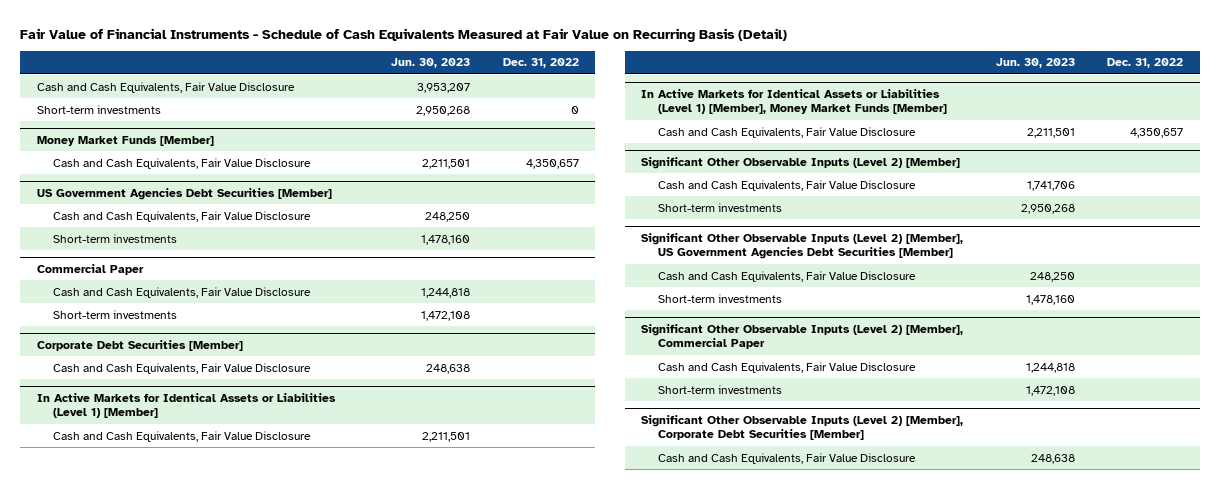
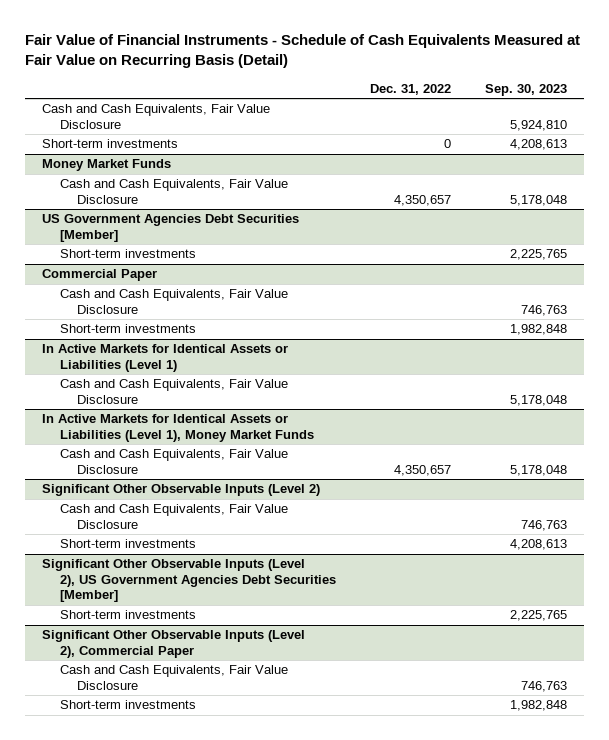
[391,58,471,69] Jun. 30, 2023 -> none
none -> [485,83,568,96] Sep. 30, 2023
[36,135,214,146] Money Market Funds [Member] -> [42,159,172,172] Money Market Funds
[53,210,312,222] Cash and Cash Equivalents, Fair Value Disclosure -> none
[36,339,243,351] Corporate Debt Securities [Member] -> none
[53,362,312,374] Cash and Cash Equivalents, Fair Value Disclosure -> none
[36,392,336,419] In Active Markets for Identical Assets or Liabilities (Level 1) [Member] -> [42,344,289,372] In Active Markets for Identical Assets or Liabilities (Level 1)
[641,88,948,115] In Active Markets for Identical Assets or Liabilities (Level 1) [Member], Money Market Funds [Member] -> [42,414,314,442] In Active Markets for Identical Assets or Liabilities (Level 1), Money Market Funds
[641,156,961,169] Significant Other Observable Inputs (Level 2) [Member] -> [42,484,321,497] Significant Other Observable Inputs (Level 2)
[658,270,917,282] Cash and Cash Equivalents, Fair Value Disclosure -> none
[641,232,964,260] Significant Other Observable Inputs (Level 2) [Member], US Government Agencies Debt Securities [Member] -> [42,559,336,603] Significant Other Observable Inputs (Level 2), US Government Agencies Debt Securities [Member]
[641,323,964,350] Significant Other Observable Inputs (Level 2) [Member], Commercial Paper -> [42,630,306,658] Significant Other Observable Inputs (Level 2), Commercial Paper
[641,414,964,441] Significant Other Observable Inputs (Level 2) [Member], Corporate Debt Securities [Member] -> none
[658,452,917,464] Cash and Cash Equivalents, Fair Value Disclosure -> none

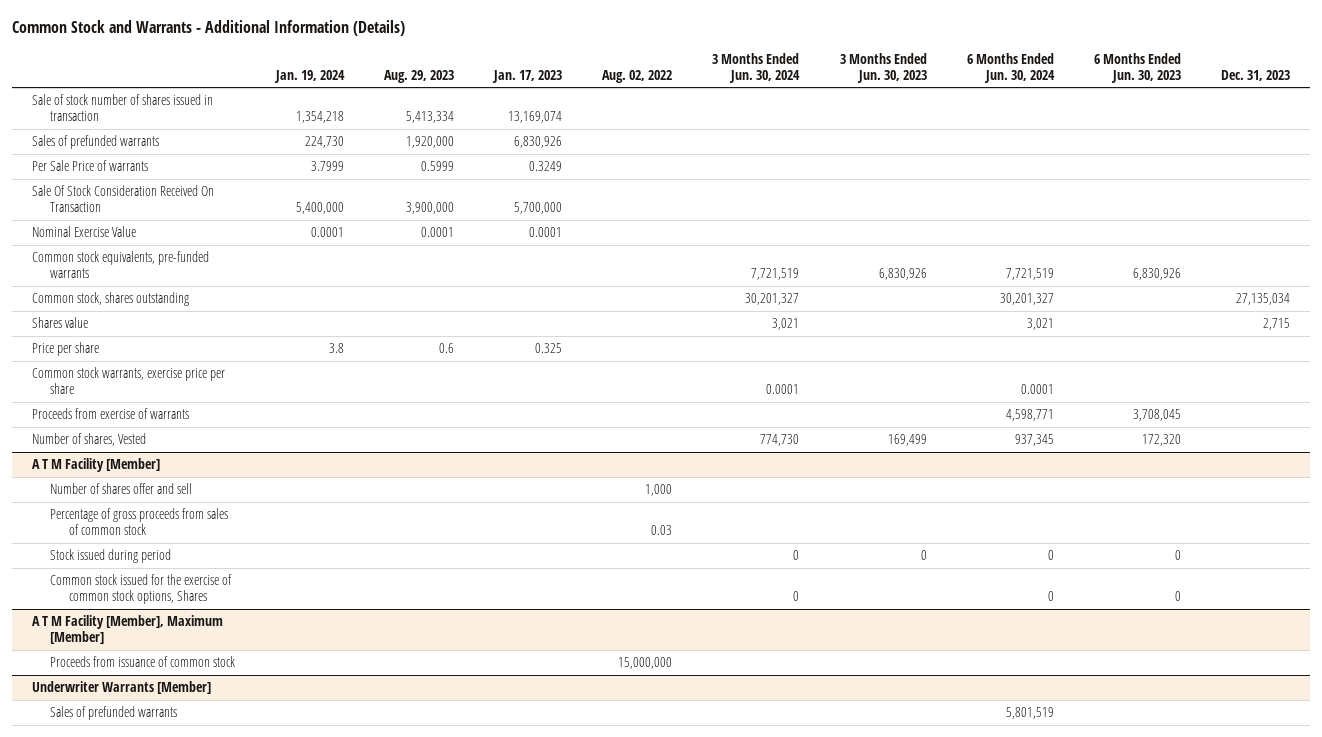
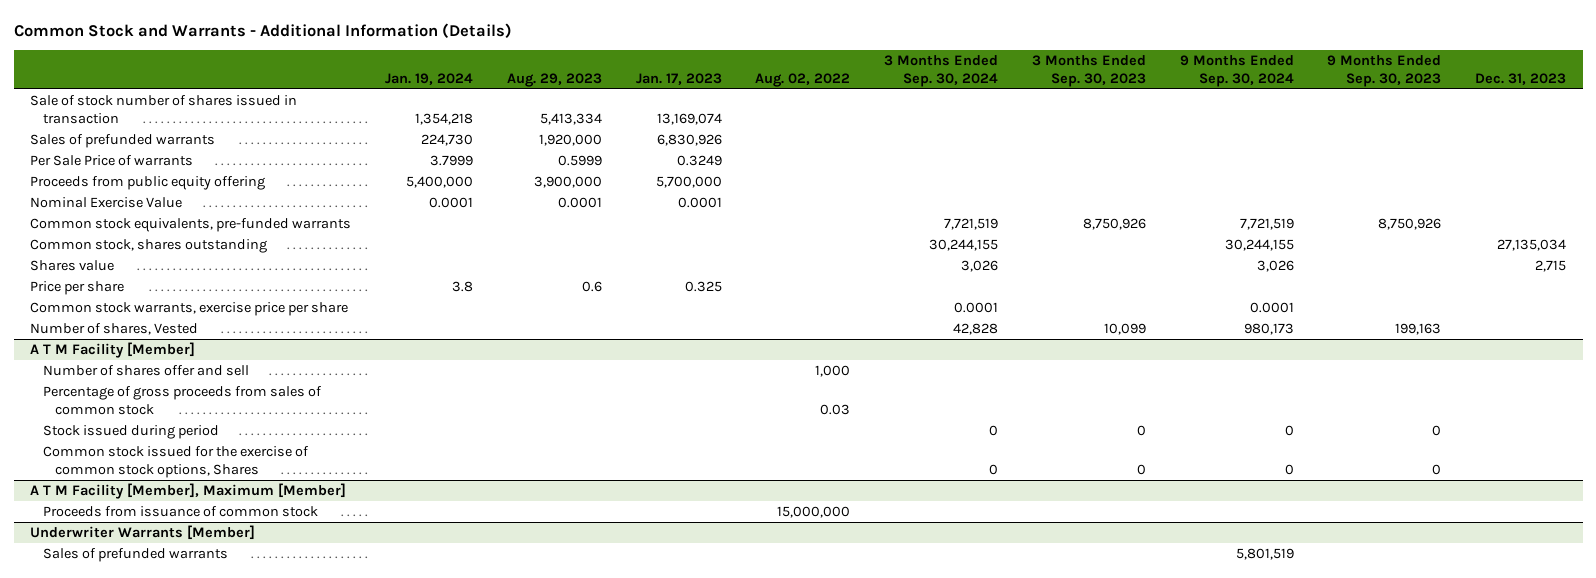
[712,52,801,83] 3 Months Ended Jun. 30, 2024 -> none
[839,52,927,83] 3 Months Ended Jun. 30, 2023 -> none
[966,52,1055,83] 6 Months Ended Jun. 30, 2024 -> none
[1094,52,1182,83] 6 Months Ended Jun. 30, 2023 -> none
none -> [884,55,999,87] 3 Months Ended Sep. 30, 2024
none -> [1031,55,1146,87] 3 Months Ended Sep. 30, 2023
none -> [1179,55,1294,87] 9 Months Ended Sep. 30, 2024
none -> [1327,55,1442,87] 9 Months Ended Sep. 30, 2023
[31,185,214,213] Sale Of Stock Consideration Received On Transaction -> [30,176,266,191] Proceeds from public equity offering
[31,408,189,420] Proceeds from exercise of warrants -> none

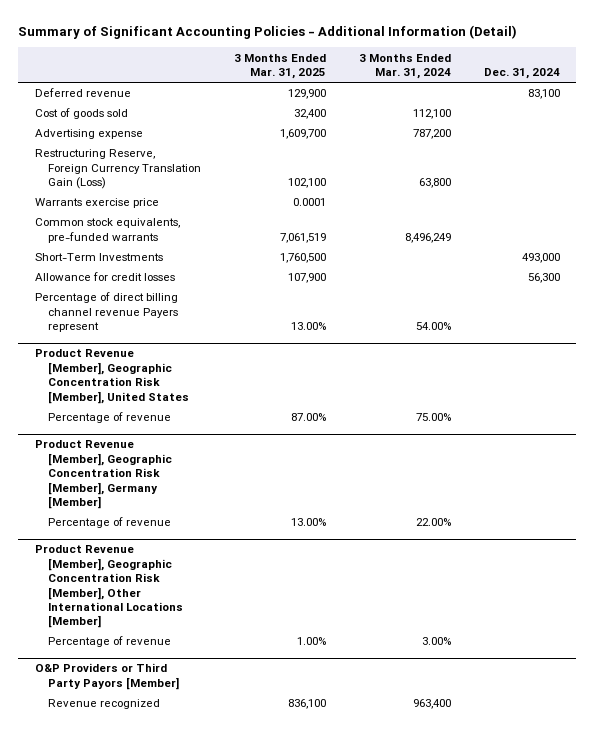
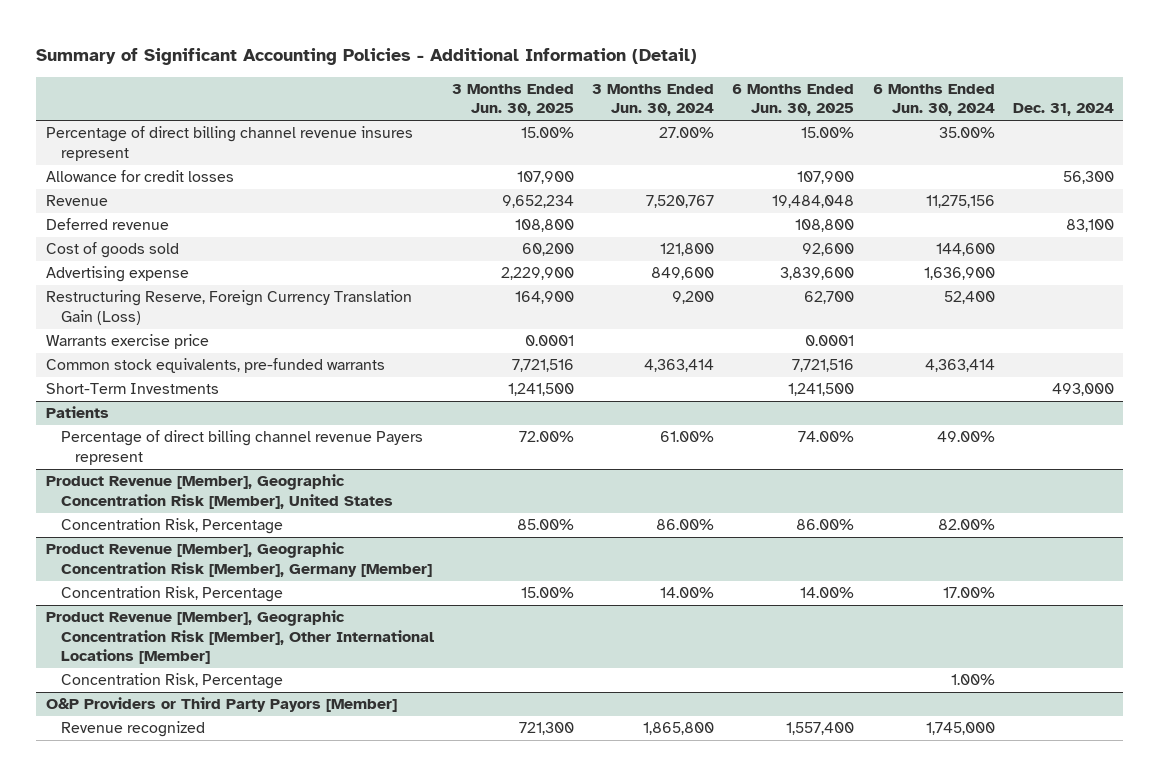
[233,53,326,80] 3 Months Ended Mar. 31, 2025 -> none
[358,53,451,80] 3 Months Ended Mar. 31, 2024 -> none
none -> [451,83,574,117] 3 Months Ended Jun. 30, 2025
none -> [592,83,715,117] 3 Months Ended Jun. 30, 2024
none -> [732,83,855,117] 6 Months Ended Jun. 30, 2025
none -> [872,83,995,117] 6 Months Ended Jun. 30, 2024
none -> [45,126,413,161] Percentage of direct billing channel revenue insures represent
[34,272,175,282] Allowance for credit losses -> [45,170,234,183] Allowance for credit losses
none -> [45,195,108,207] Revenue
[34,292,178,332] Percentage of direct billing channel revenue Payers represent -> none
none -> [45,406,109,419] Patients
none -> [60,430,423,465] Percentage of direct billing channel revenue Payers represent
[47,412,171,424] Percentage of revenue -> [60,518,283,535] Concentration Risk, Percentage
[47,517,171,529] Percentage of revenue -> [60,586,283,603] Concentration Risk, Percentage
[47,636,171,648] Percentage of revenue -> [60,673,283,690] Concentration Risk, Percentage

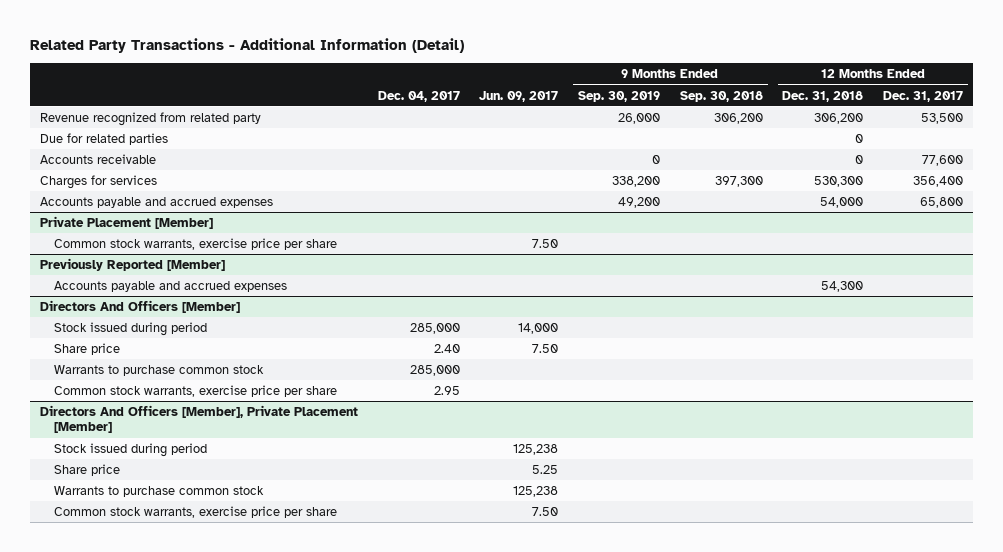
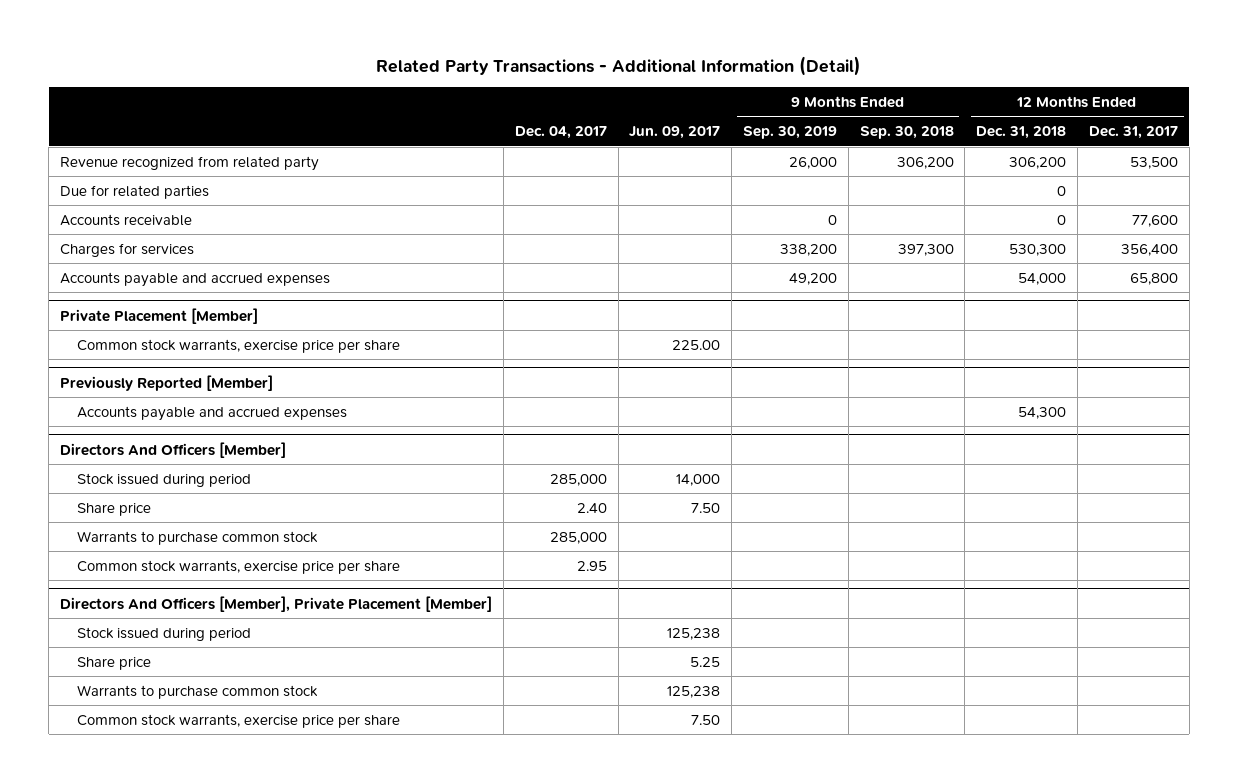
[532,239,559,249] 7.50 -> [672,339,721,350] 225.00

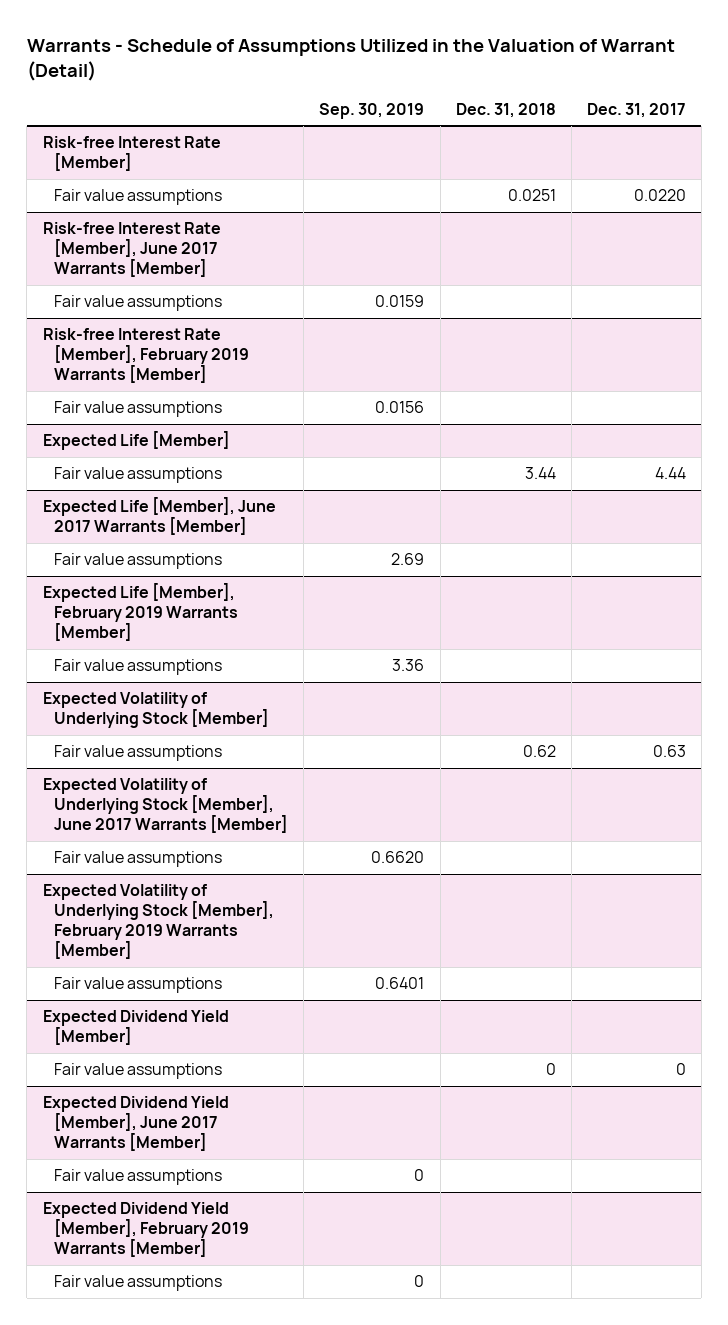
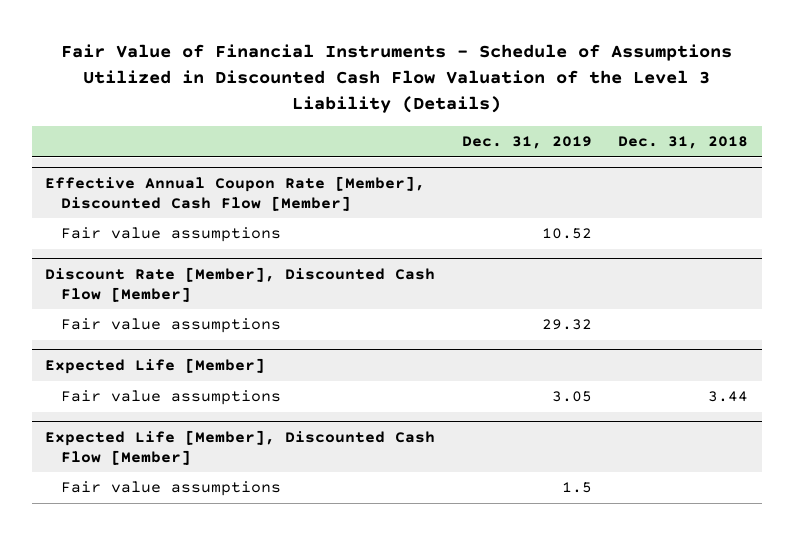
[26,38,675,81] Warrants - Schedule of Assumptions Utilized in the Valuation of Warrant (Detail) -> [60,44,732,114] Fair Value of Financial Instruments - Schedule of Assumptions Utilized in Discounted Cash Flow Valuation of the Level 3 Liability (Details)
[319,102,425,119] Sep. 30, 2019 -> none
[586,102,686,118] Dec. 31, 2017 -> none
none -> [461,136,592,150] Dec. 31, 2019
[42,136,221,172] Risk-free Interest Rate [Member] -> none
[54,189,223,206] Fair value assumptions -> none
[42,222,221,278] Risk-free Interest Rate [Member], June 2017 Warrants [Member] -> none
[54,295,223,312] Fair value assumptions -> none
[42,328,250,384] Risk-free Interest Rate [Member], February 2019 Warrants [Member] -> none
[54,401,223,418] Fair value assumptions -> none
none -> [44,176,425,211] Effective Annual Coupon Rate [Member], Discounted Cash Flow [Member]
none -> [60,227,281,243] Fair value assumptions
none -> [44,267,435,302] Discount Rate [Member], Discounted Cash Flow [Member]
none -> [60,318,281,334] Fair value assumptions
[42,497,276,536] Expected Life [Member], June 2017 Warrants [Member] -> none
[54,553,223,570] Fair value assumptions -> none
[42,583,239,642] Expected Life [Member], February 2019 Warrants [Member] -> none
[54,659,223,676] Fair value assumptions -> none
[42,692,270,729] Expected Volatility of Underlying Stock [Member] -> none
[54,745,223,762] Fair value assumptions -> none
[42,778,289,834] Expected Volatility of Underlying Stock [Member], June 2017 Warrants [Member] -> none
[54,851,223,868] Fair value assumptions -> none
[42,884,275,960] Expected Volatility of Underlying Stock [Member], February 2019 Warrants [Member] -> none
[54,977,223,994] Fair value assumptions -> none
[42,1010,229,1046] Expected Dividend Yield [Member] -> none
[54,1063,223,1080] Fair value assumptions -> none
[42,1096,229,1152] Expected Dividend Yield [Member], June 2017 Warrants [Member] -> none
[54,1169,223,1186] Fair value assumptions -> none
[42,1202,250,1258] Expected Dividend Yield [Member], February 2019 Warrants [Member] -> none
[54,1275,223,1292] Fair value assumptions -> none
none -> [44,430,435,465] Expected Life [Member], Discounted Cash Flow [Member]
none -> [60,481,281,497] Fair value assumptions

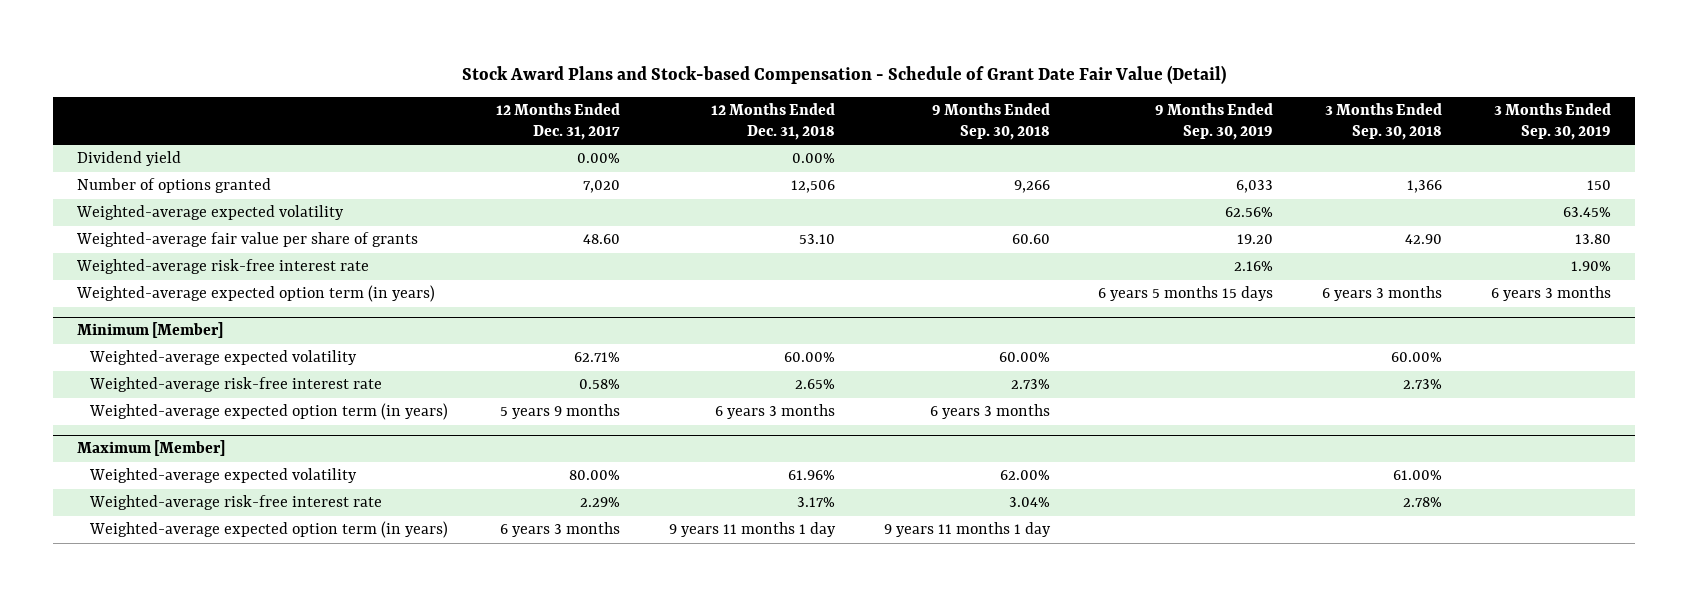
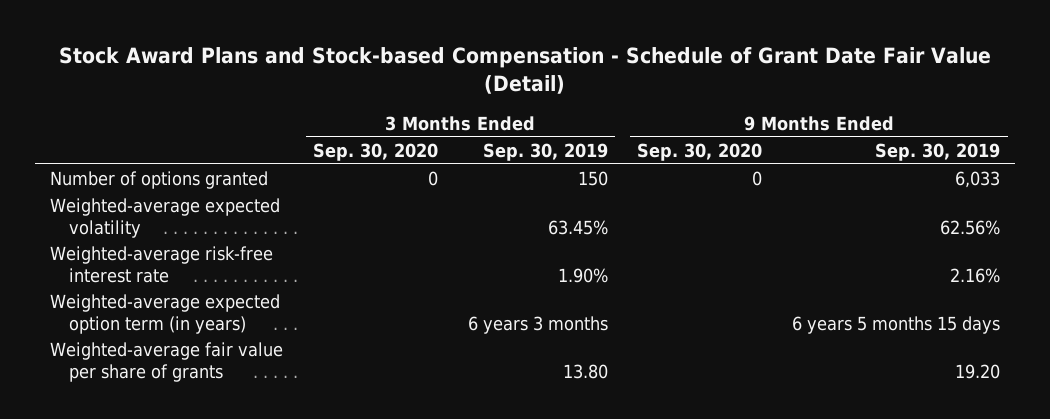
[496,103,621,140] 12 Months Ended Dec. 31, 2017 -> none
[710,103,835,140] 12 Months Ended Dec. 31, 2018 -> none
[931,103,1050,140] 9 Months Ended Sep. 30, 2018 -> none
[1324,103,1442,140] 3 Months Ended Sep. 30, 2018 -> none
none -> [313,142,439,161] Sep. 30, 2020
none -> [637,142,763,161] Sep. 30, 2020
[77,151,182,167] Dividend yield -> none
[77,322,224,339] Minimum [Member] -> none
[88,350,357,366] Weighted-average expected volatility -> none
[88,377,382,393] Weighted-average risk-free interest rate -> none
[88,403,448,421] Weighted-average expected option term (in years) -> none
[77,440,226,457] Maximum [Member] -> none
[88,468,357,484] Weighted-average expected volatility -> none
[88,495,382,511] Weighted-average risk-free interest rate -> none
[88,521,448,539] Weighted-average expected option term (in years) -> none
[76,232,419,248] Weighted-average fair value per share of grants -> [50,342,284,382] Weighted-average fair value per share of grants

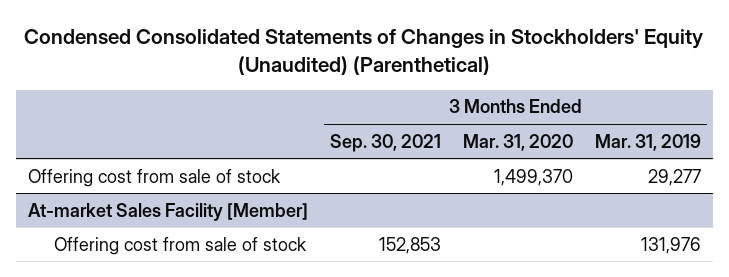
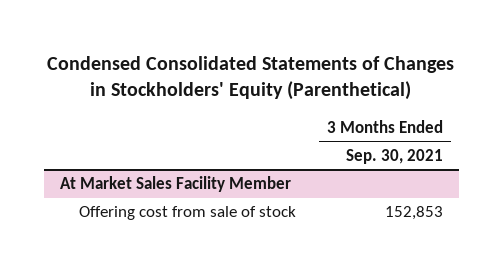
[24,29,704,75] Condensed Consolidated Statements of Changes in Stockholders' Equity (Unaudited) (Parenthetical) -> [47,56,455,101] Condensed Consolidated Statements of Changes in Stockholders' Equity (Parenthetical)
[463,133,574,151] Mar. 31, 2020 -> none
[595,133,702,151] Mar. 31, 2019 -> none
[27,168,281,187] Offering cost from sale of stock -> none
[27,202,308,221] At-market Sales Facility [Member] -> [59,176,291,193] At Market Sales Facility Member

